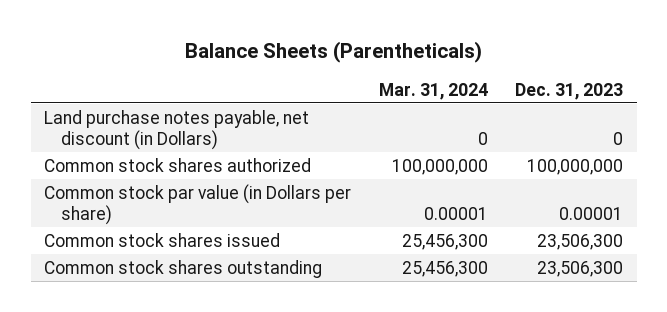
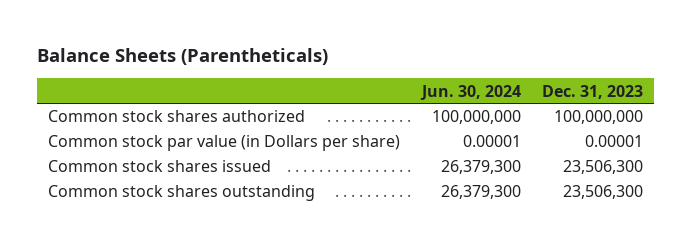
[378,82,488,100] Mar. 31, 2024 -> none
none -> [419,84,521,100] Jun. 30, 2024
[44,109,310,151] Land purchase notes payable, net discount (in Dollars) -> none

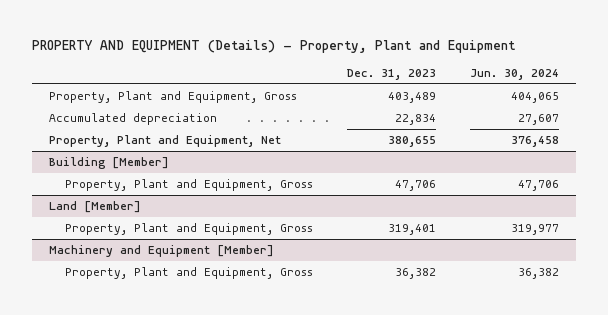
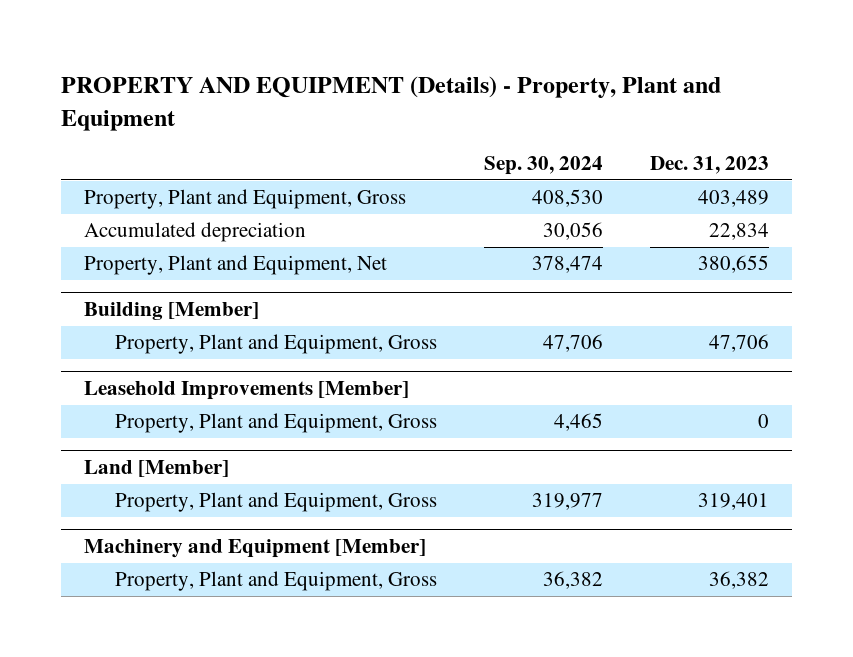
[469,69,559,81] Jun. 30, 2024 -> none
none -> [483,156,603,176] Sep. 30, 2024
none -> [84,381,410,401] Leasehold Improvements [Member]
none -> [114,413,437,434] Property, Plant and Equipment, Gross

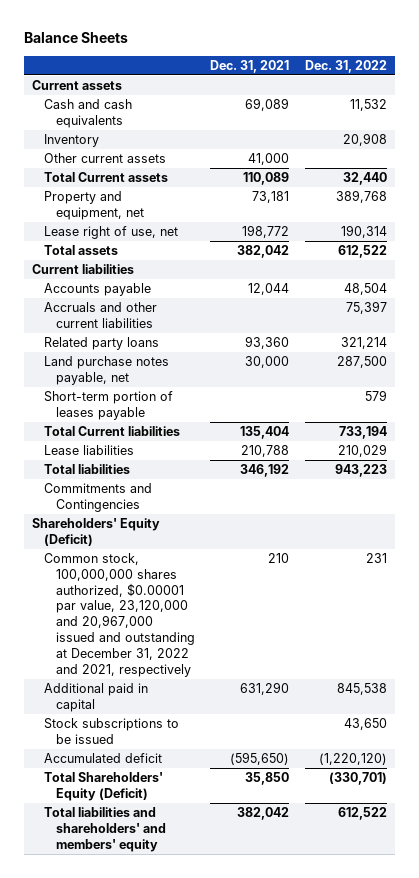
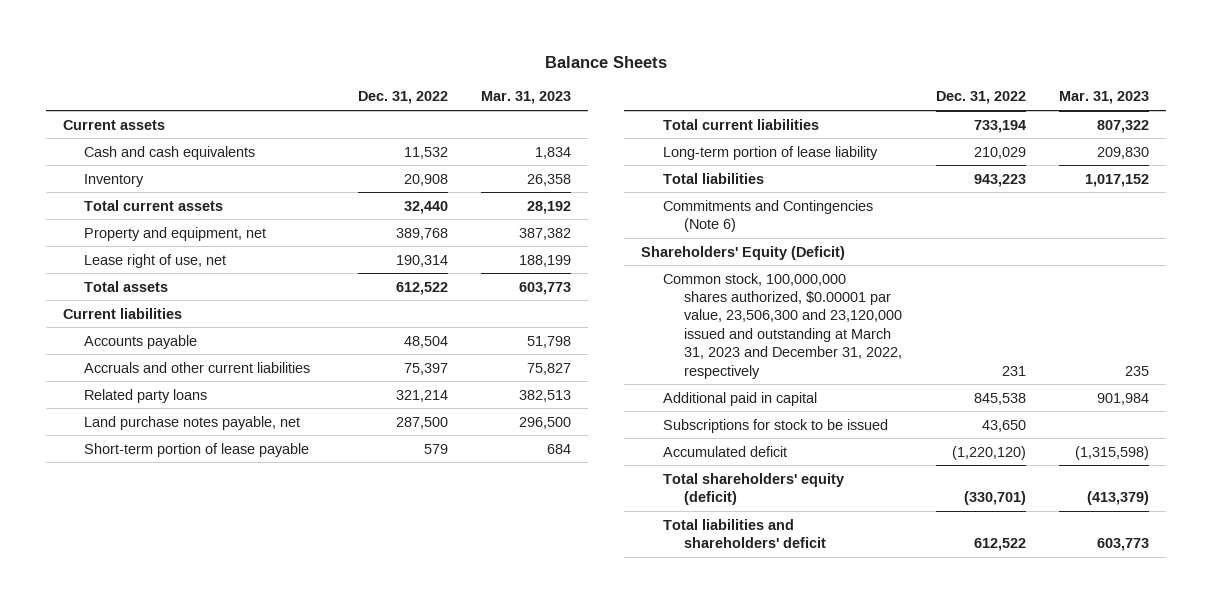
[210,59,290,73] Dec. 31, 2021 -> none
none -> [481,91,572,105] Mar. 31, 2023
[44,153,167,164] Other current assets -> none
[44,172,169,183] Total Current assets -> [84,199,224,211] Total current assets
[44,391,174,420] Short-term portion of leases payable -> [84,442,310,457] Short-term portion of lease payable
[44,426,181,437] Total Current liabilities -> [662,118,819,130] Total current liabilities
[44,445,135,456] Lease liabilities -> [662,145,878,160] Long-term portion of lease liability
[44,483,153,512] Commitments and Contingencies -> [662,199,873,232] Commitments and Contingencies (Note 6)
[44,553,196,677] Common stock, 100,000,000 shares authorized, $0.00001 par value, 23,120,000 and 20,967,000 issued and outstanding at December 31, 2022 and 2021, respectively -> [662,272,903,379] Common stock, 100,000,000 shares authorized, $0.00001 par value, 23,506,300 and 23,120,000 issued and outstanding at March 31, 2023 and December 31, 2022, respectively
[44,718,180,744] Stock subscriptions to be issued -> [662,418,888,433] Subscriptions for stock to be issued
[44,772,164,801] Total Shareholders' Equity (Deficit) -> [662,472,844,505] Total shareholders' equity (deficit)
[44,807,167,852] Total liabilities and shareholders' and members' equity -> [662,518,827,548] Total liabilities and shareholders' deficit

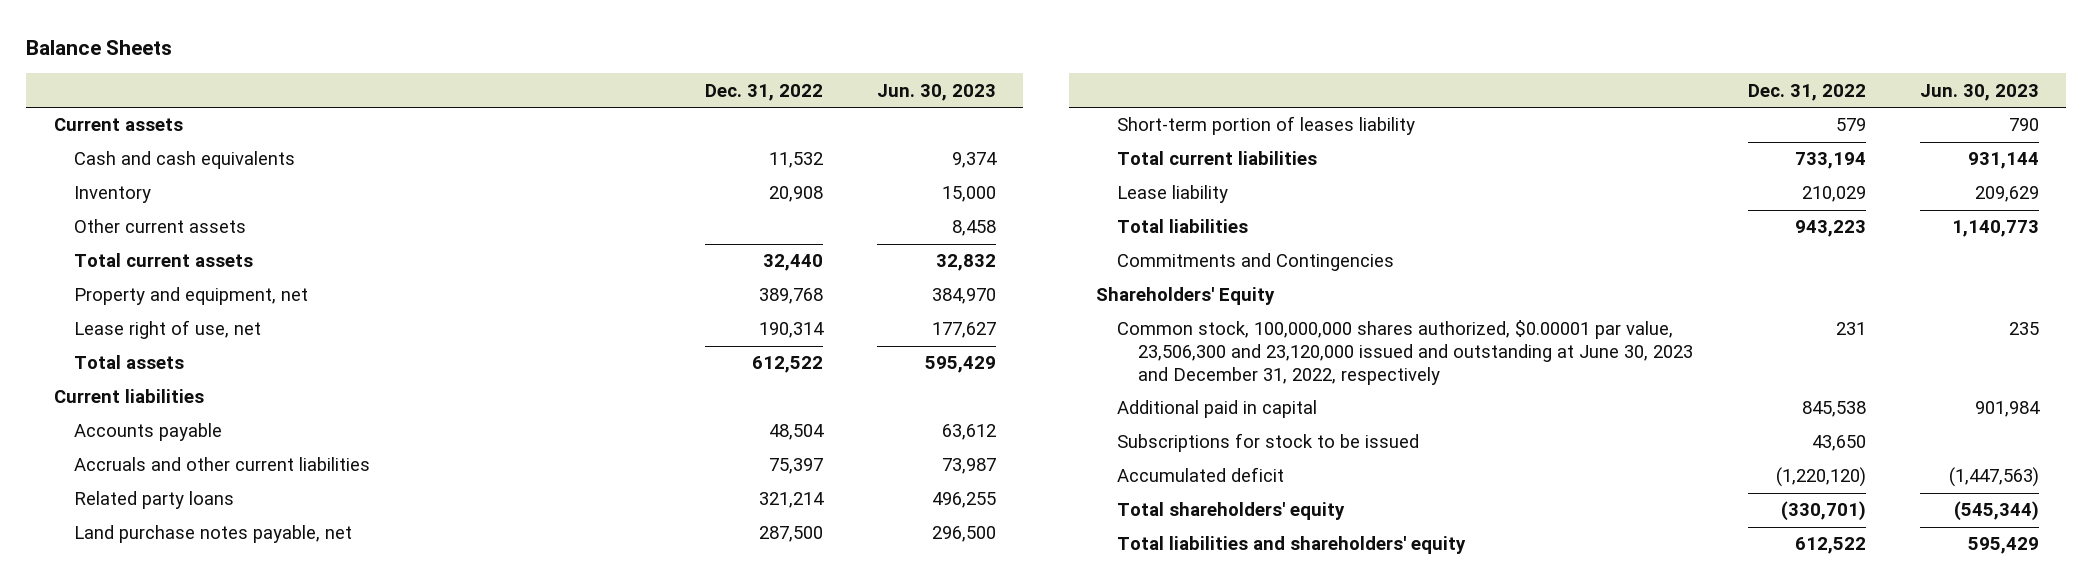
[481,91,572,105] Mar. 31, 2023 -> none
none -> [877,83,997,101] Jun. 30, 2023
none -> [74,219,247,234] Other current assets
[84,442,310,457] Short-term portion of lease payable -> [1117,116,1416,136] Short-term portion of leases liability
[662,145,878,160] Long-term portion of lease liability -> [1117,185,1229,204] Lease liability
[662,199,873,232] Commitments and Contingencies (Note 6) -> [1117,253,1395,272] Commitments and Contingencies
[641,245,846,260] Shareholders' Equity (Deficit) -> [1096,287,1276,306] Shareholders' Equity
[662,272,903,379] Common stock, 100,000,000 shares authorized, $0.00001 par value, 23,506,300 and 23,120,000 issued and outstanding at March 31, 2023 and December 31, 2022, respectively -> [1117,320,1694,385] Common stock, 100,000,000 shares authorized, $0.00001 par value, 23,506,300 and 23,120,000 issued and outstanding at June 30, 2023 and December 31, 2022, respectively
[662,472,844,505] Total shareholders' equity (deficit) -> [1117,502,1346,521] Total shareholders' equity
[662,518,827,548] Total liabilities and shareholders' deficit -> [1117,536,1467,555] Total liabilities and shareholders' equity

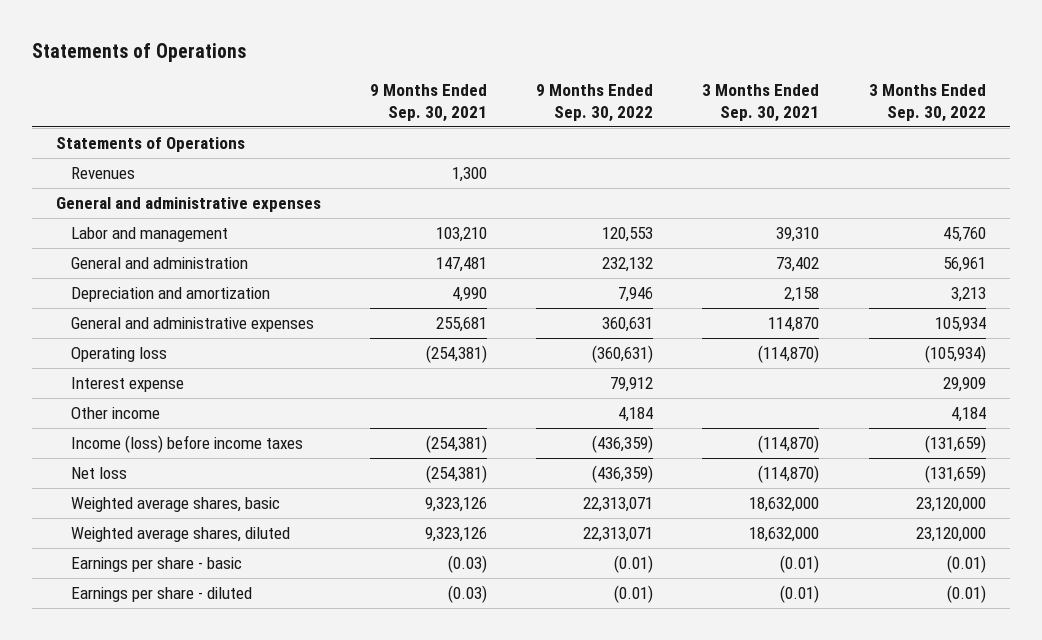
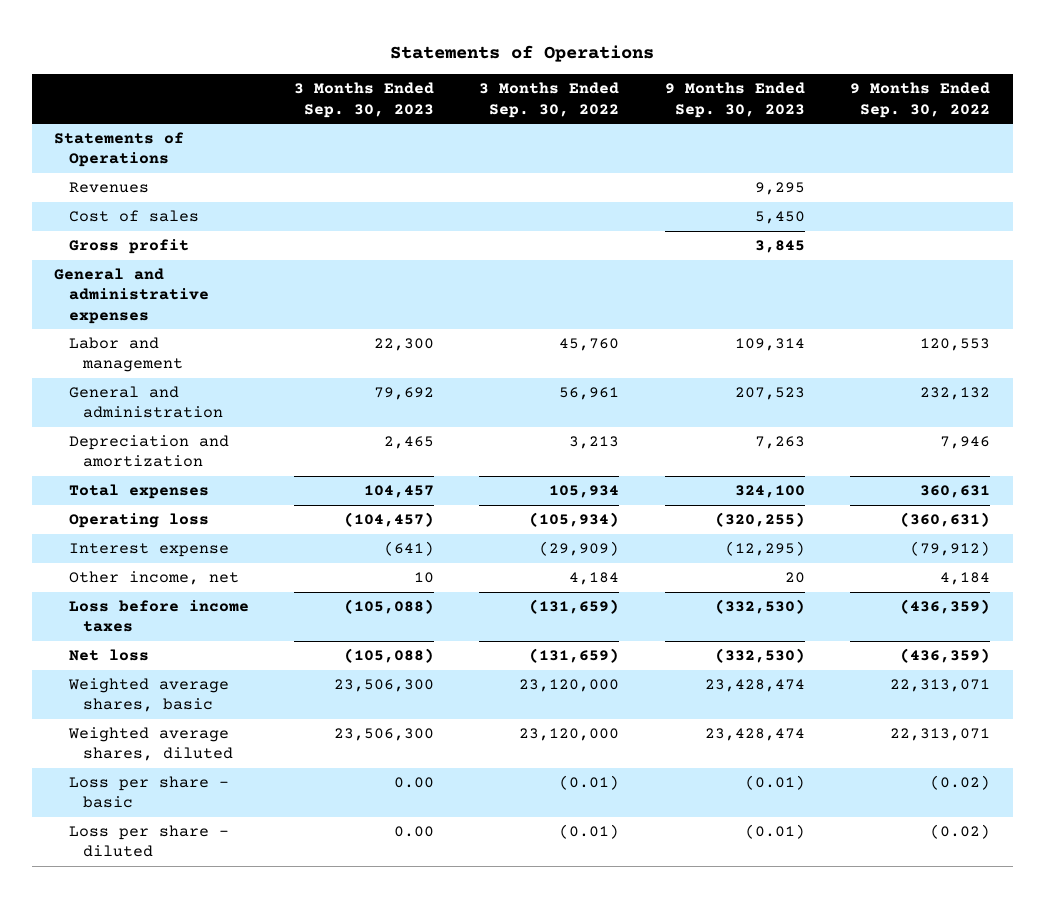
[370,84,488,122] 9 Months Ended Sep. 30, 2021 -> none
[702,84,820,122] 3 Months Ended Sep. 30, 2021 -> none
none -> [294,82,435,118] 3 Months Ended Sep. 30, 2023
none -> [664,82,805,118] 9 Months Ended Sep. 30, 2023
none -> [68,210,199,223] Cost of sales
none -> [68,239,189,255] Gross profit
[70,317,314,333] General and administrative expenses -> [68,484,209,500] Total expenses
[610,377,654,393] 79,912 -> [910,541,991,557] (79,912)
[942,377,986,393] 29,909 -> [539,541,620,557] (29,909)
[70,407,160,420] Other income -> [68,571,239,586] Other income, net
[70,435,303,454] Income (loss) before income taxes -> [68,600,249,633] Loss before income taxes
[70,557,242,573] Earnings per share - basic -> [68,776,229,809] Loss per share - basic
[614,555,654,574] (0.01) -> [930,775,991,791] (0.02)
[70,587,252,603] Earnings per share - diluted -> [68,825,229,858] Loss per share - diluted
[614,585,654,604] (0.01) -> [930,824,991,840] (0.02)

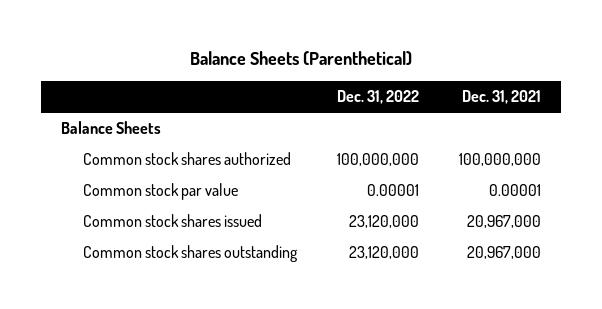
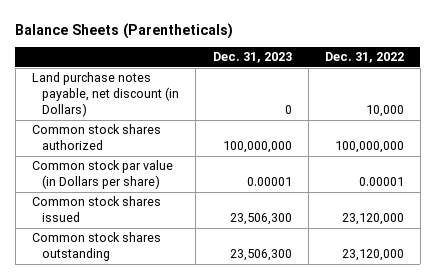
[190,51,413,67] Balance Sheets (Parenthetical) -> [15,22,234,39] Balance Sheets (Parentheticals)
[462,90,542,105] Dec. 31, 2021 -> none
none -> [212,52,292,64] Dec. 31, 2023
[61,121,162,135] Balance Sheets -> none
none -> [31,72,180,118] Land purchase notes payable, net discount (in Dollars)
[82,183,238,201] Common stock par value -> [31,160,173,190] Common stock par value (in Dollars per share)

